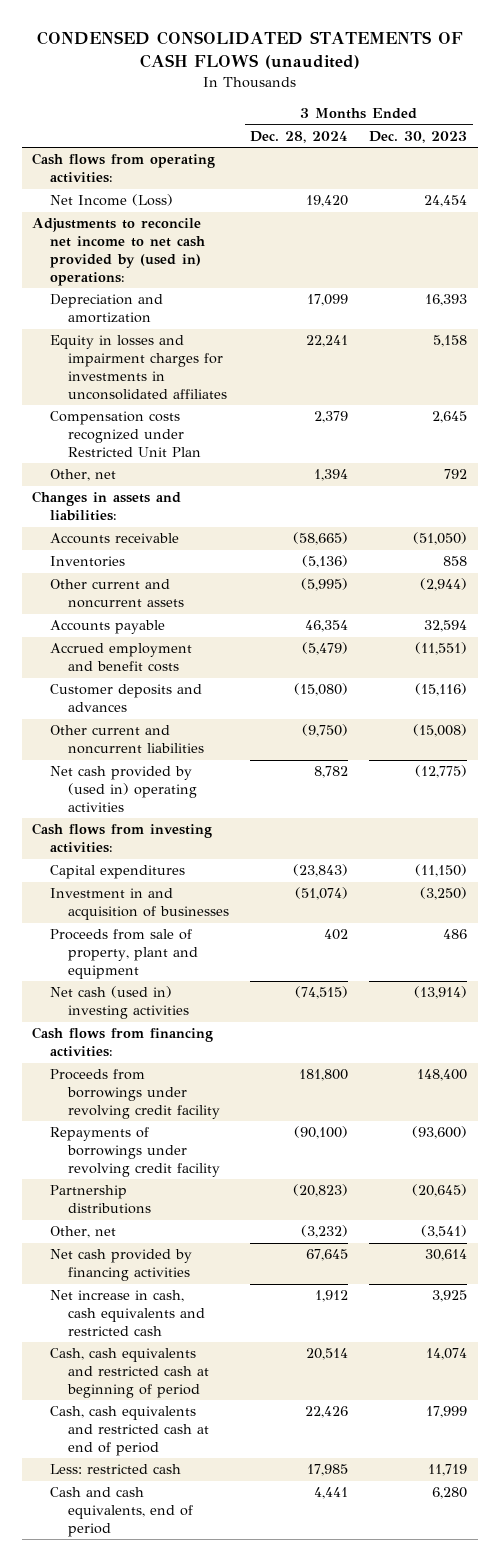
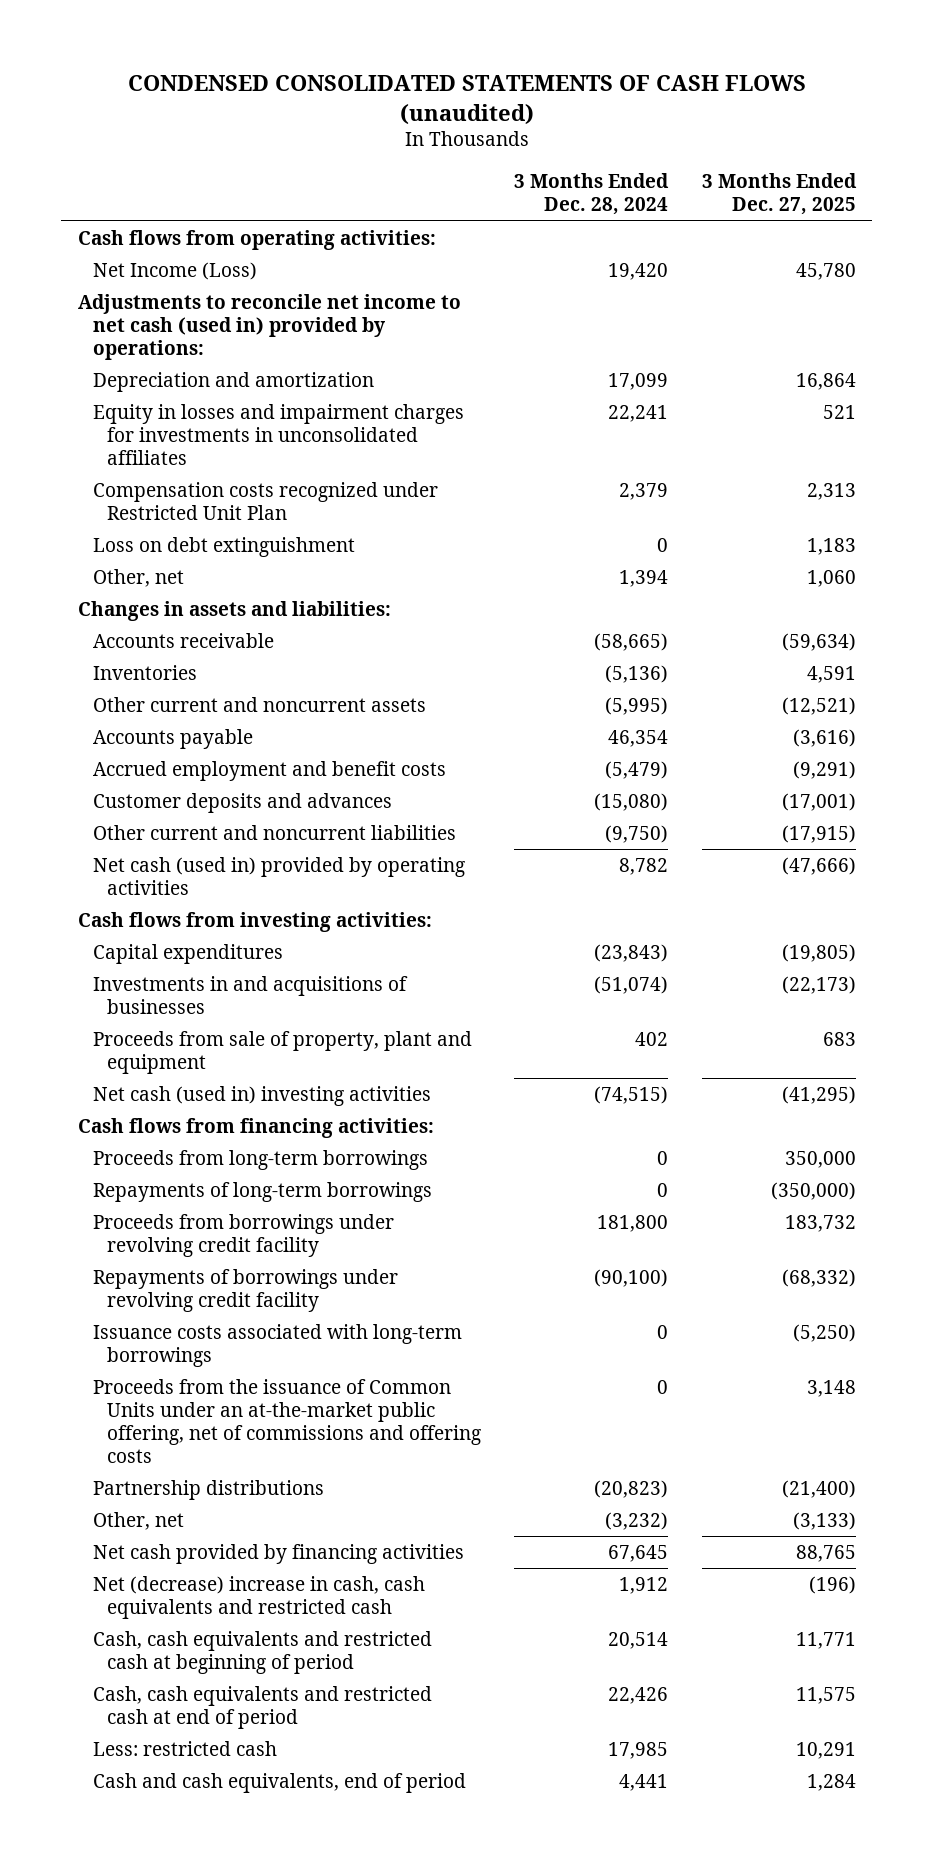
[369,130,468,143] Dec. 30, 2023 -> none
none -> [701,173,857,216] 3 Months Ended Dec. 27, 2025
[32,218,206,286] Adjustments to reconcile net income to net cash provided by (used in) operations: -> [77,293,461,360] Adjustments to reconcile net income to net cash (used in) provided by operations:
none -> [92,536,355,557] Loss on debt extinguishment
[50,766,198,813] Net cash provided by (used in) operating activities -> [92,856,465,895] Net cash (used in) provided by operating activities
[50,888,230,921] Investment in and acquisition of businesses -> [92,975,408,1014] Investments in and acquisitions of businesses
none -> [92,1149,428,1170] Proceeds from long-term borrowings
none -> [92,1181,432,1202] Repayments of long-term borrowings
none -> [92,1323,462,1367] Issuance costs associated with long-term borrowings
none -> [92,1378,482,1463] Proceeds from the issuance of Common Units under an at-the-market public offering, net of commissions and offering costs
[50,1290,206,1337] Net increase in cash, cash equivalents and restricted cash -> [92,1575,425,1619] Net (decrease) increase in cash, cash equivalents and restricted cash

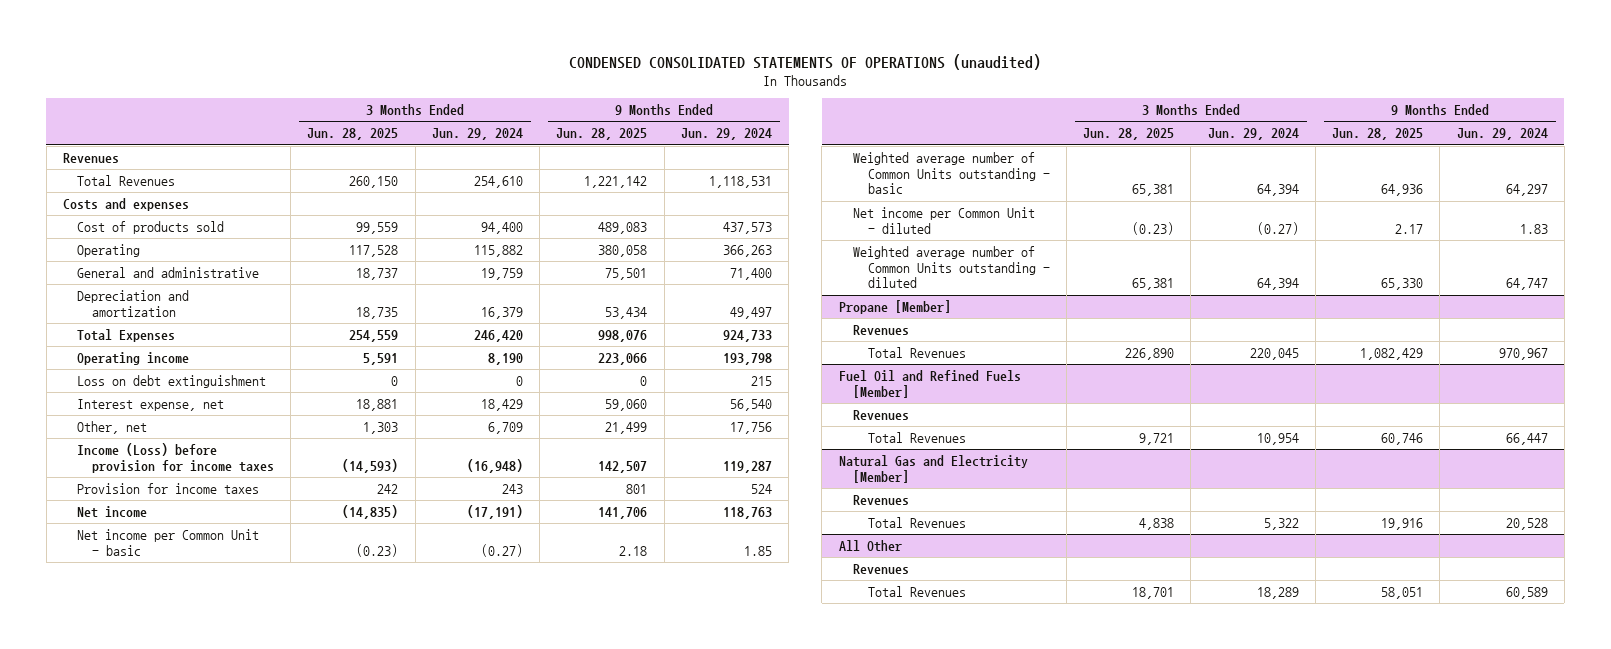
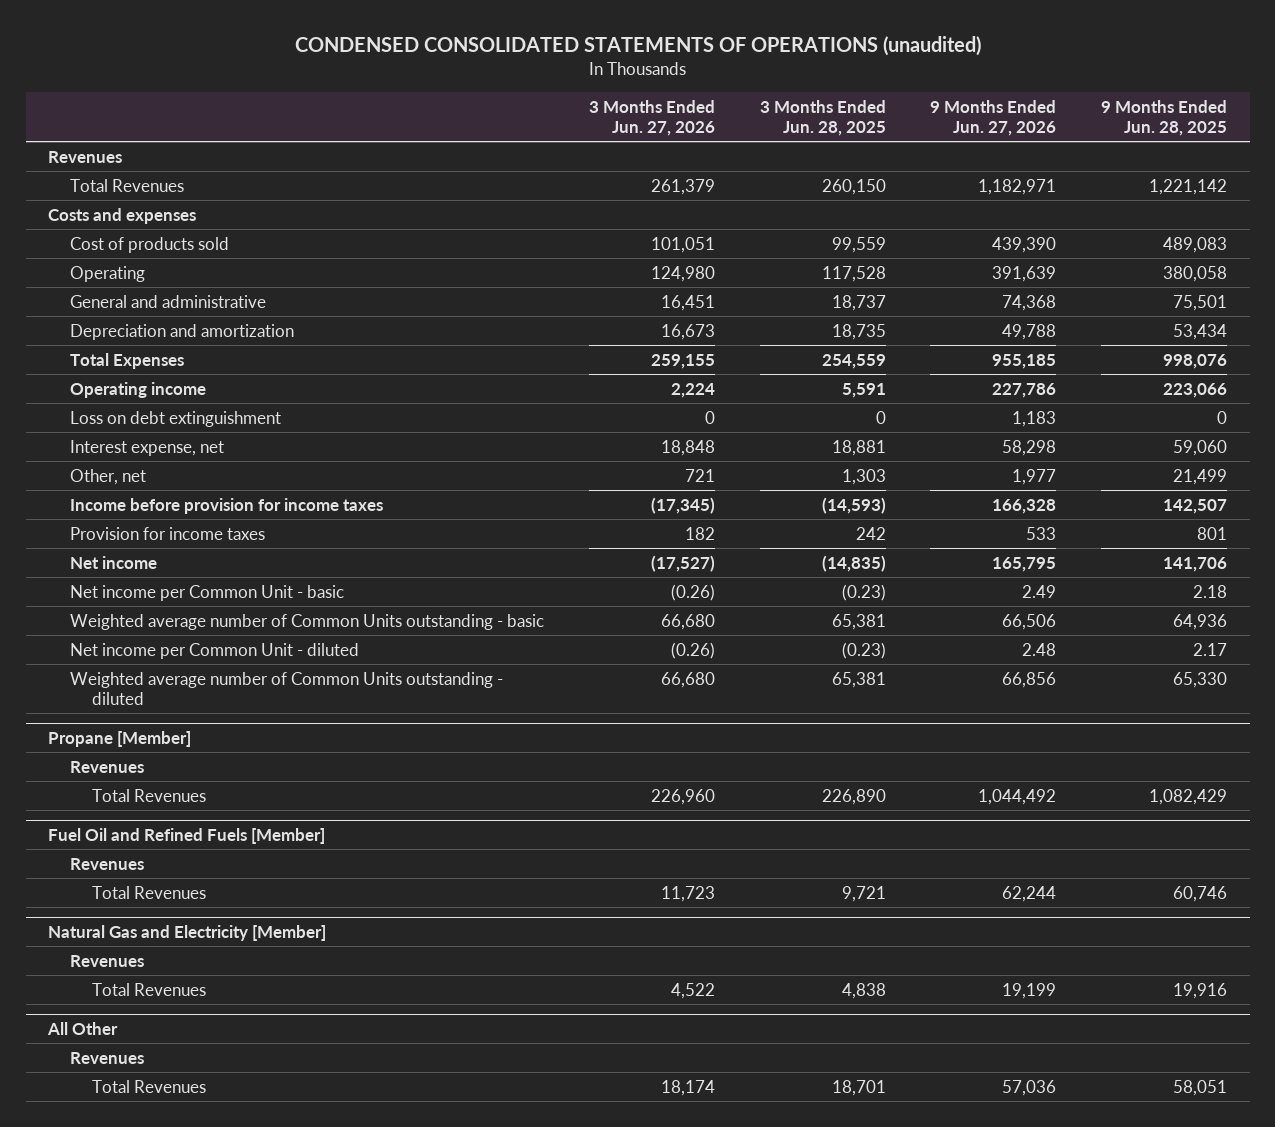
[431,128,523,141] Jun. 29, 2024 -> none
[680,128,772,141] Jun. 29, 2024 -> none
none -> [588,99,715,137] 3 Months Ended Jun. 27, 2026
none -> [930,99,1057,137] 9 Months Ended Jun. 27, 2026
[77,442,274,473] Income (Loss) before provision for income taxes -> [70,497,384,514] Income before provision for income taxes

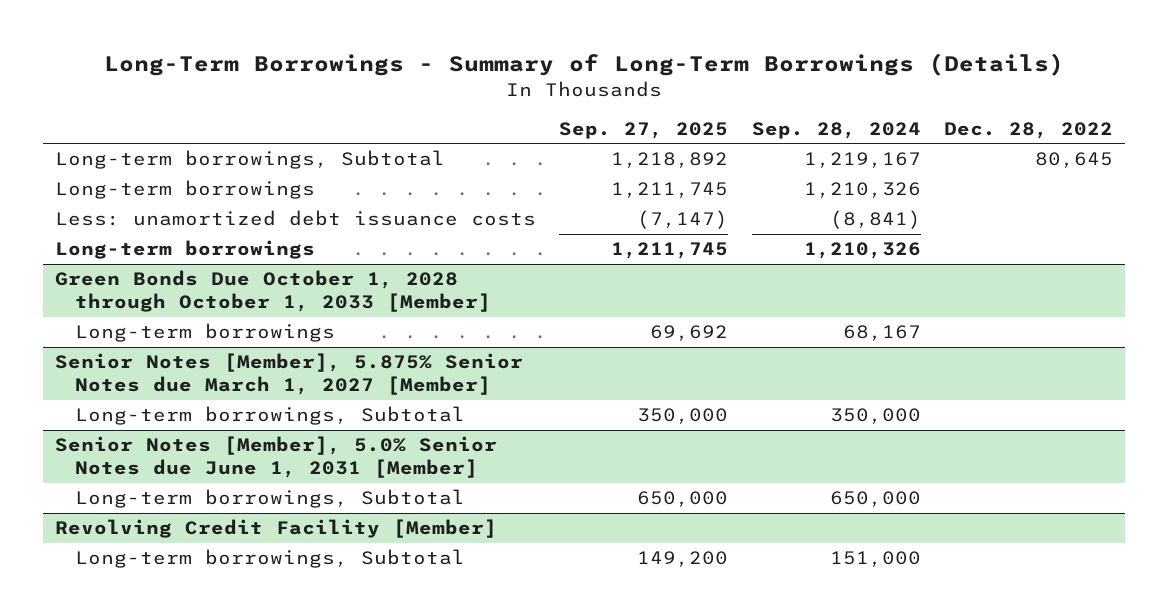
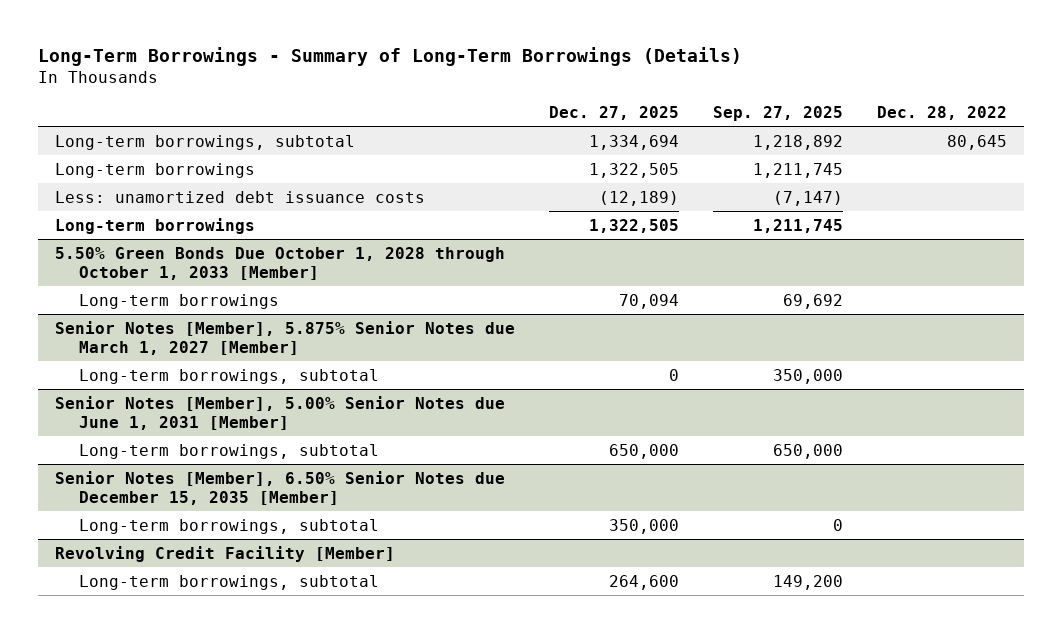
[751,121,921,139] Sep. 28, 2024 -> none
none -> [548,105,679,120] Dec. 27, 2025
[54,150,445,170] Long-term borrowings, Subtotal -> [54,134,355,150] Long-term borrowings, subtotal
[54,270,492,313] Green Bonds Due October 1, 2028 through October 1, 2033 [Member] -> [54,246,505,280] 5.50% Green Bonds Due October 1, 2028 through October 1, 2033 [Member]
[75,406,466,426] Long-term borrowings, Subtotal -> [79,368,380,384] Long-term borrowings, subtotal
[54,436,497,479] Senior Notes [Member], 5.0% Senior Notes due June 1, 2031 [Member] -> [54,395,505,430] Senior Notes [Member], 5.00% Senior Notes due June 1, 2031 [Member]
[75,489,466,509] Long-term borrowings, Subtotal -> [79,443,380,459] Long-term borrowings, subtotal
none -> [54,470,505,505] Senior Notes [Member], 6.50% Senior Notes due December 15, 2035 [Member]
none -> [79,518,380,534] Long-term borrowings, subtotal
[75,549,466,569] Long-term borrowings, Subtotal -> [79,574,380,590] Long-term borrowings, subtotal

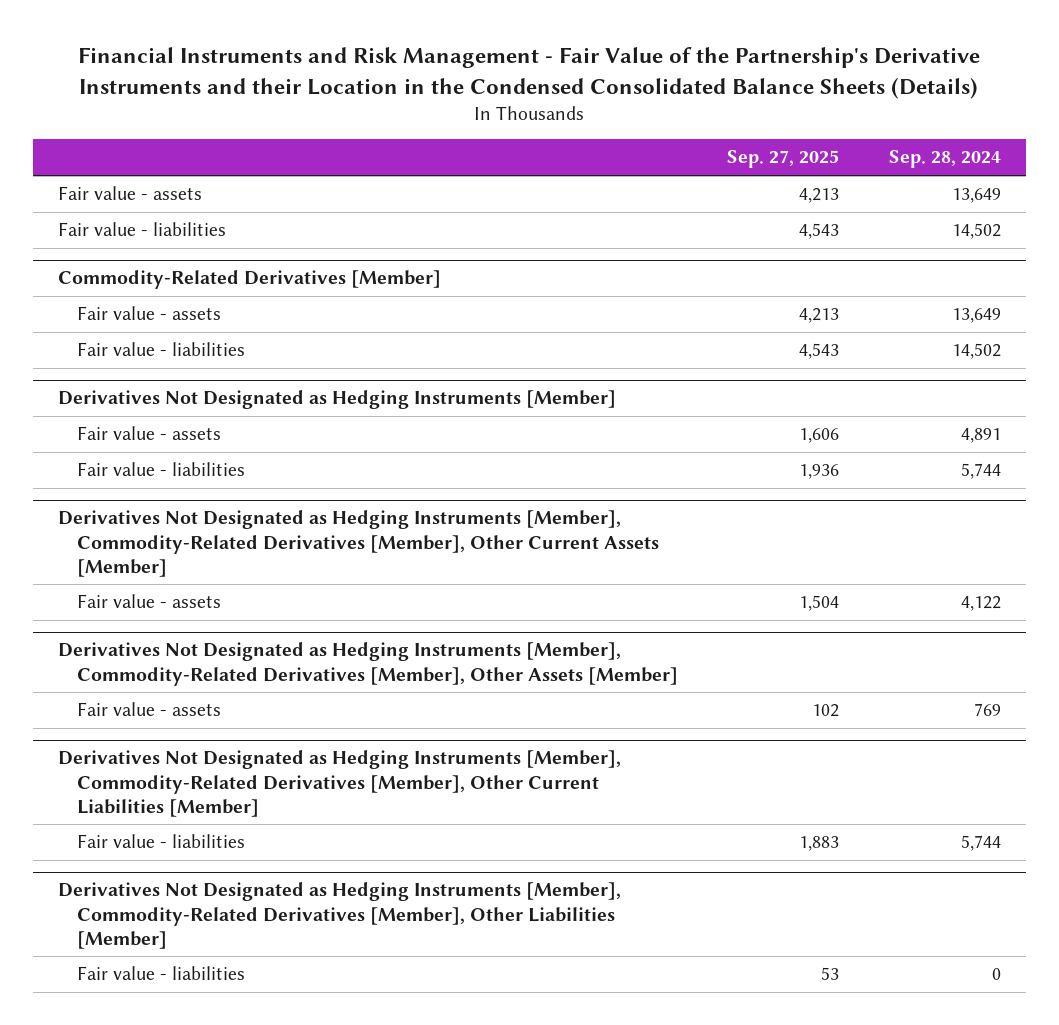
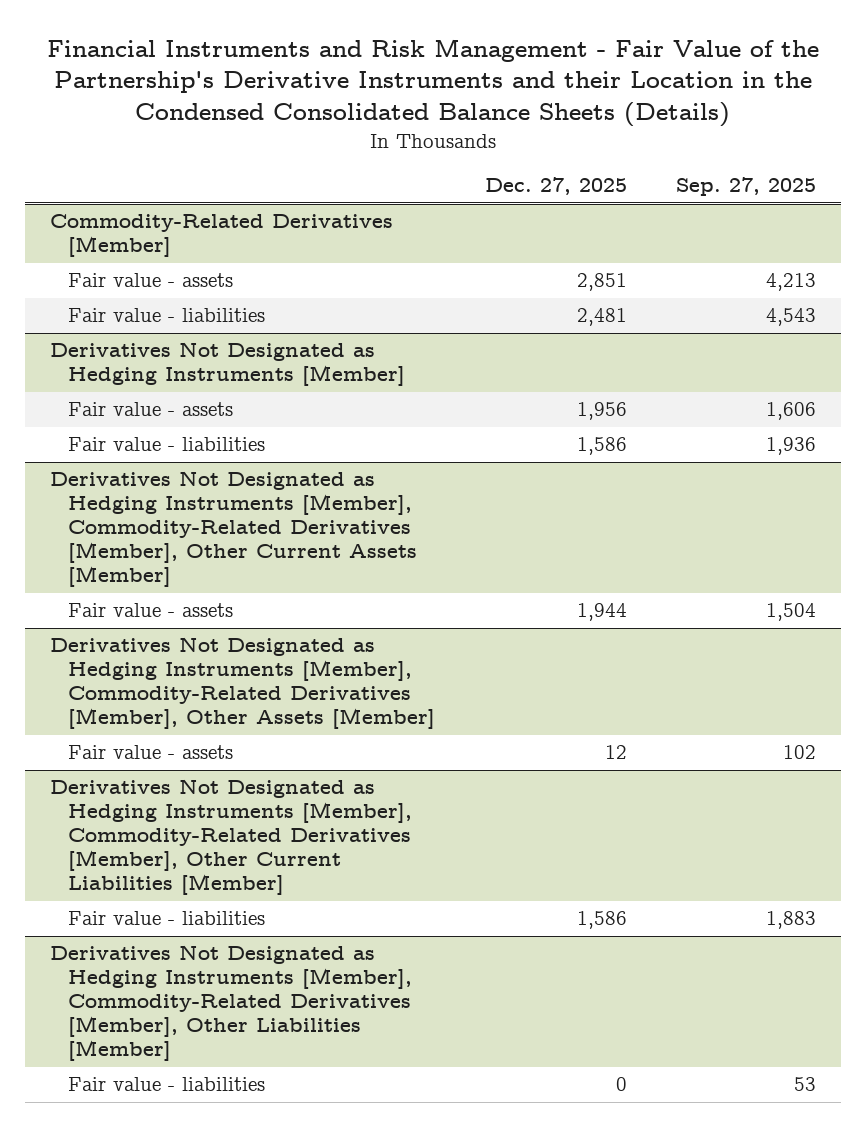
[888,150,1001,169] Sep. 28, 2024 -> none
none -> [484,177,627,196] Dec. 27, 2025
[57,186,202,201] Fair value - assets -> none
[57,222,226,237] Fair value - liabilities -> none

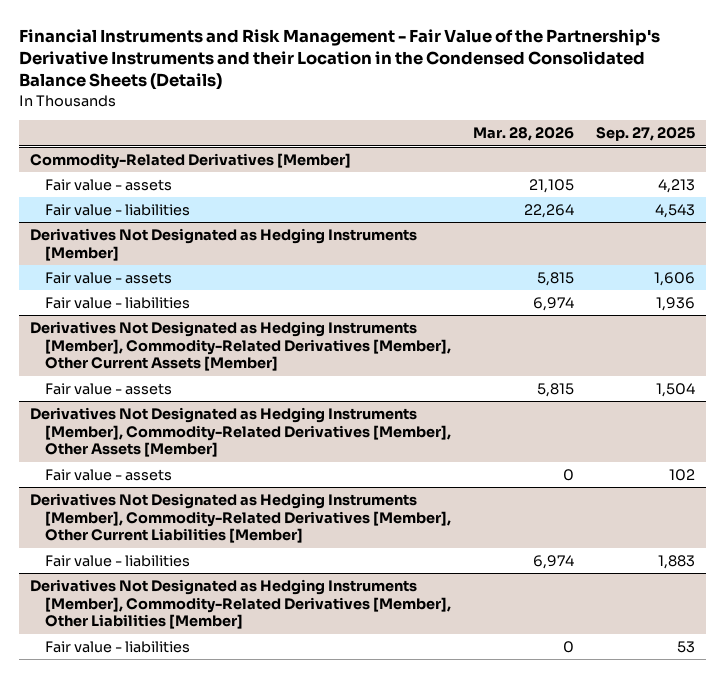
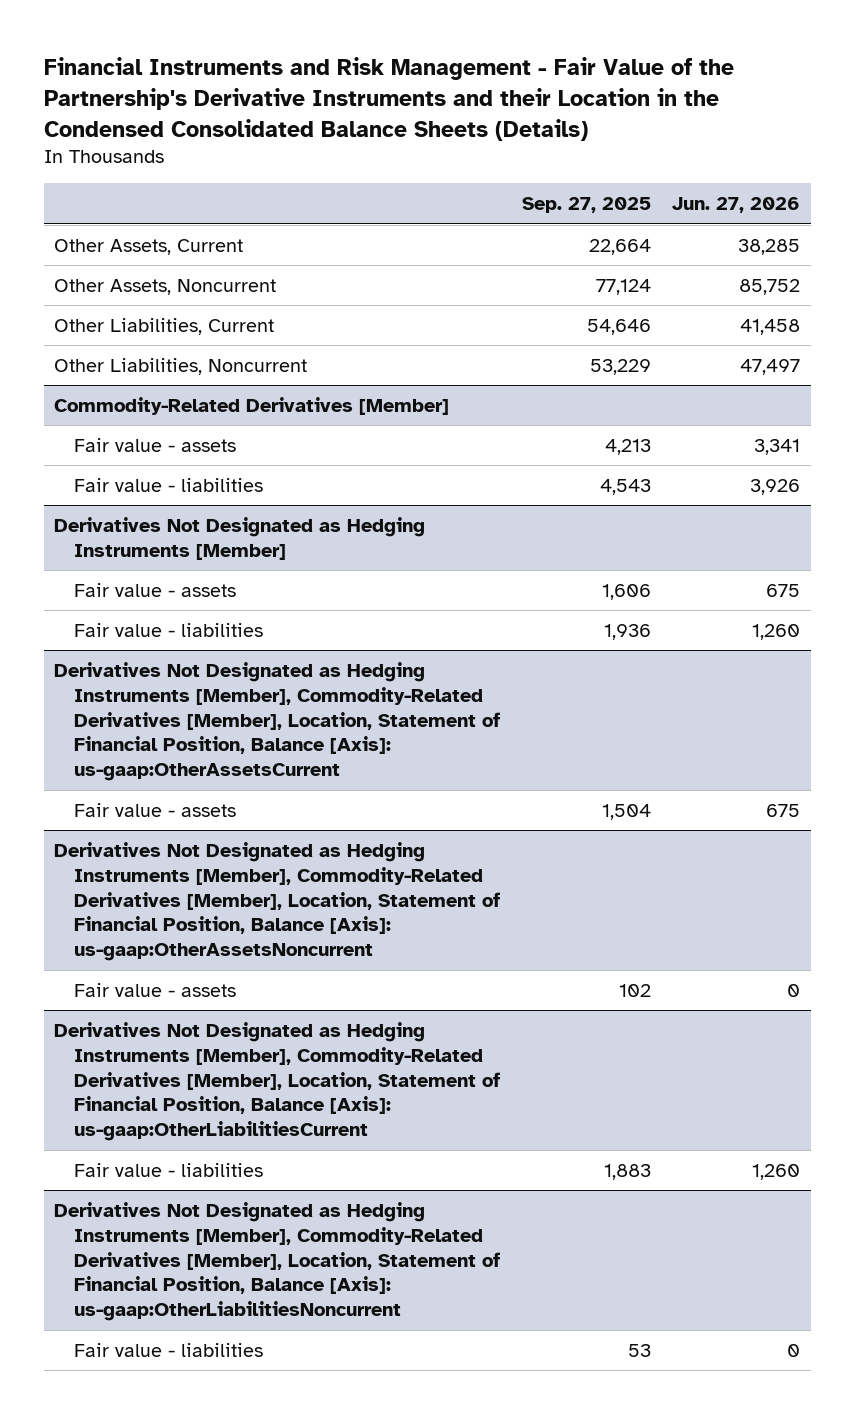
[472,127,574,142] Mar. 28, 2026 -> none
none -> [672,197,801,214] Jun. 27, 2026
none -> [54,238,244,255] Other Assets, Current
none -> [54,278,277,295] Other Assets, Noncurrent
none -> [54,317,275,335] Other Liabilities, Current
none -> [54,357,308,375] Other Liabilities, Noncurrent
[30,320,451,372] Derivatives Not Designated as Hedging Instruments [Member], Commodity-Related Derivatives [Member], Other Current Assets [Member] -> none
none -> [54,661,501,782] Derivatives Not Designated as Hedging Instruments [Member], Commodity-Related Derivatives [Member], Location, Statement of Financial Position, Balance [Axis]: us-gaap:OtherAssetsCurrent
[30,406,451,458] Derivatives Not Designated as Hedging Instruments [Member], Commodity-Related Derivatives [Member], Other Assets [Member] -> none
none -> [54,841,501,962] Derivatives Not Designated as Hedging Instruments [Member], Commodity-Related Derivatives [Member], Location, Statement of Financial Position, Balance [Axis]: us-gaap:OtherAssetsNoncurrent
[30,492,451,544] Derivatives Not Designated as Hedging Instruments [Member], Commodity-Related Derivatives [Member], Other Current Liabilities [Member] -> none
none -> [54,1021,501,1142] Derivatives Not Designated as Hedging Instruments [Member], Commodity-Related Derivatives [Member], Location, Statement of Financial Position, Balance [Axis]: us-gaap:OtherLiabilitiesCurrent
[30,578,451,630] Derivatives Not Designated as Hedging Instruments [Member], Commodity-Related Derivatives [Member], Other Liabilities [Member] -> none
none -> [54,1201,501,1322] Derivatives Not Designated as Hedging Instruments [Member], Commodity-Related Derivatives [Member], Location, Statement of Financial Position, Balance [Axis]: us-gaap:OtherLiabilitiesNoncurrent

